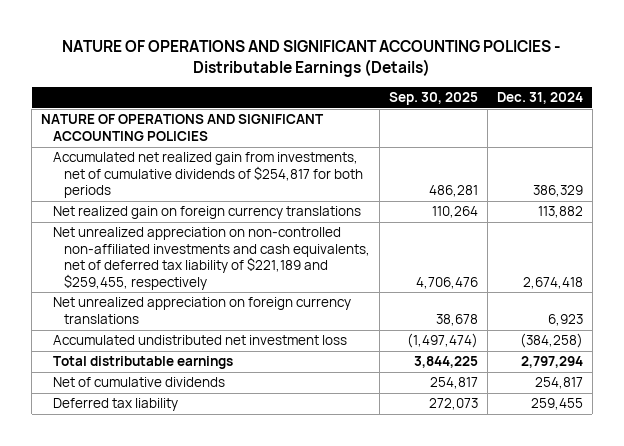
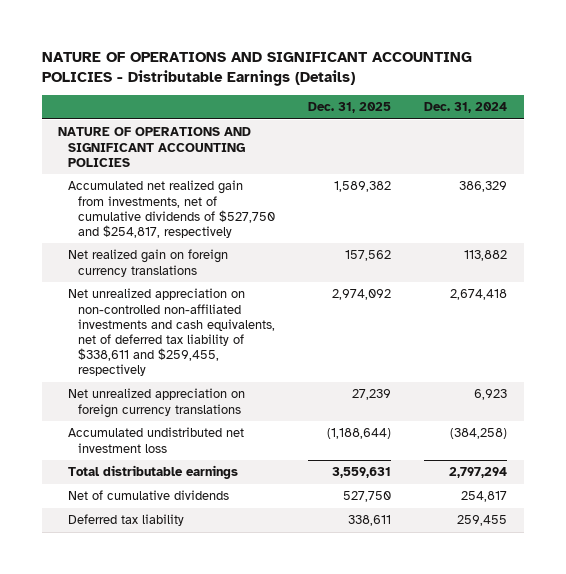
[388,92,478,106] Sep. 30, 2025 -> none
none -> [308,102,392,114] Dec. 31, 2025
[52,152,363,199] Accumulated net realized gain from investments, net of cumulative dividends of $254,817 for both periods -> [68,180,276,238] Accumulated net realized gain from investments, net of cumulative dividends of $527,750 and $254,817, respectively
[52,227,370,290] Net unrealized appreciation on non-controlled non-affiliated investments and cash equivalents, net of deferred tax liability of $221,189 and $259,455, respectively -> [68,288,276,377] Net unrealized appreciation on non-controlled non-affiliated investments and cash equivalents, net of deferred tax liability of $338,611 and $259,455, respectively

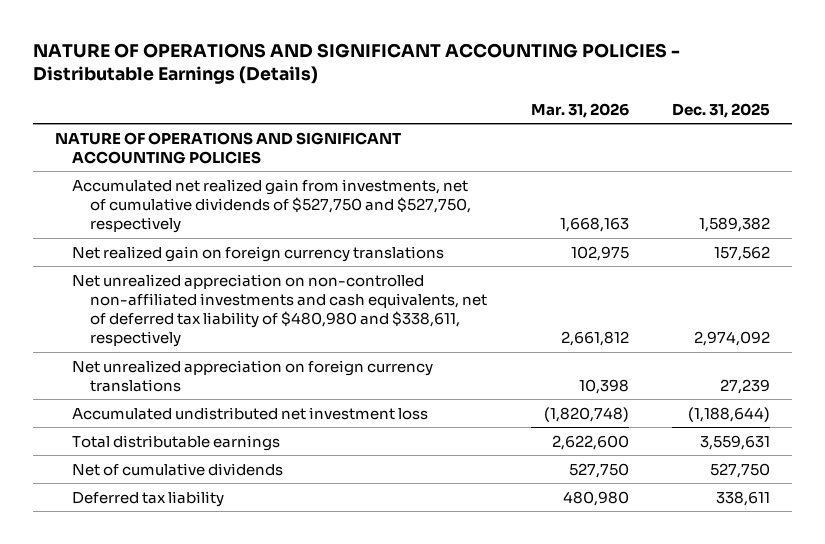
[424,102,508,114] Dec. 31, 2024 -> none
none -> [530,102,629,118] Mar. 31, 2026
[68,180,276,238] Accumulated net realized gain from investments, net of cumulative dividends of $527,750 and $254,817, respectively -> [72,178,472,234] Accumulated net realized gain from investments, net of cumulative dividends of $527,750 and $527,750, respectively
[68,288,276,377] Net unrealized appreciation on non-controlled non-affiliated investments and cash equivalents, net of deferred tax liability of $338,611 and $259,455, respectively -> [72,273,488,348] Net unrealized appreciation on non-controlled non-affiliated investments and cash equivalents, net of deferred tax liability of $480,980 and $338,611, respectively

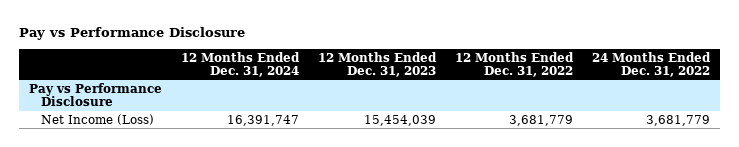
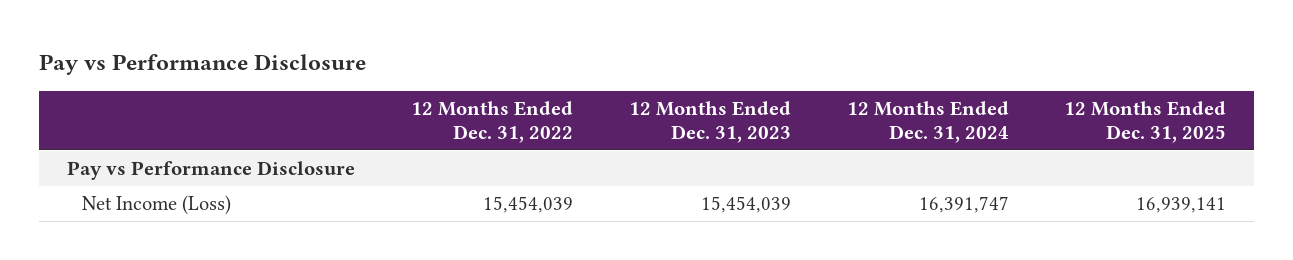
[592,51,712,77] 24 Months Ended Dec. 31, 2022 -> none
none -> [1064,101,1227,143] 12 Months Ended Dec. 31, 2025
[509,114,574,126] 3,681,779 -> [482,196,573,214] 15,454,039

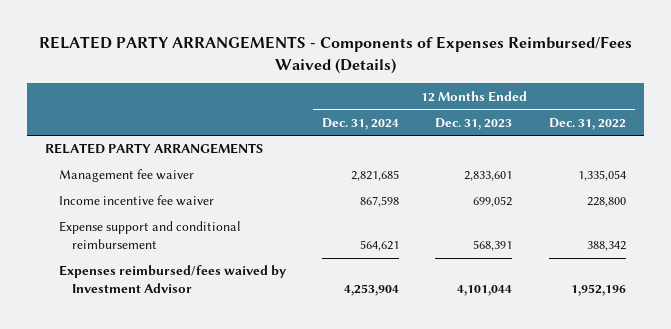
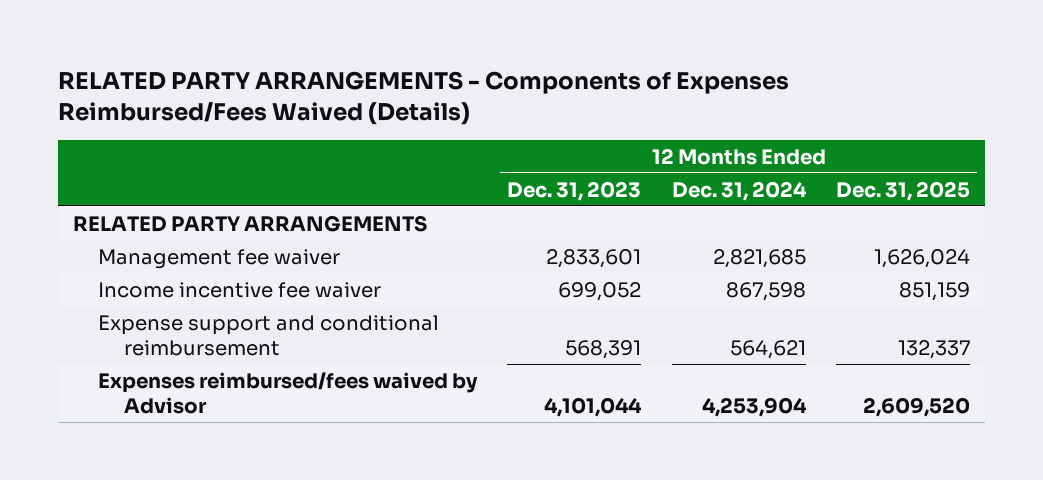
[548,117,626,130] Dec. 31, 2022 -> none
none -> [835,180,970,201] Dec. 31, 2025
[58,265,286,294] Expenses reimbursed/fees waived by Investment Advisor -> [98,371,479,414] Expenses reimbursed/fees waived by Advisor

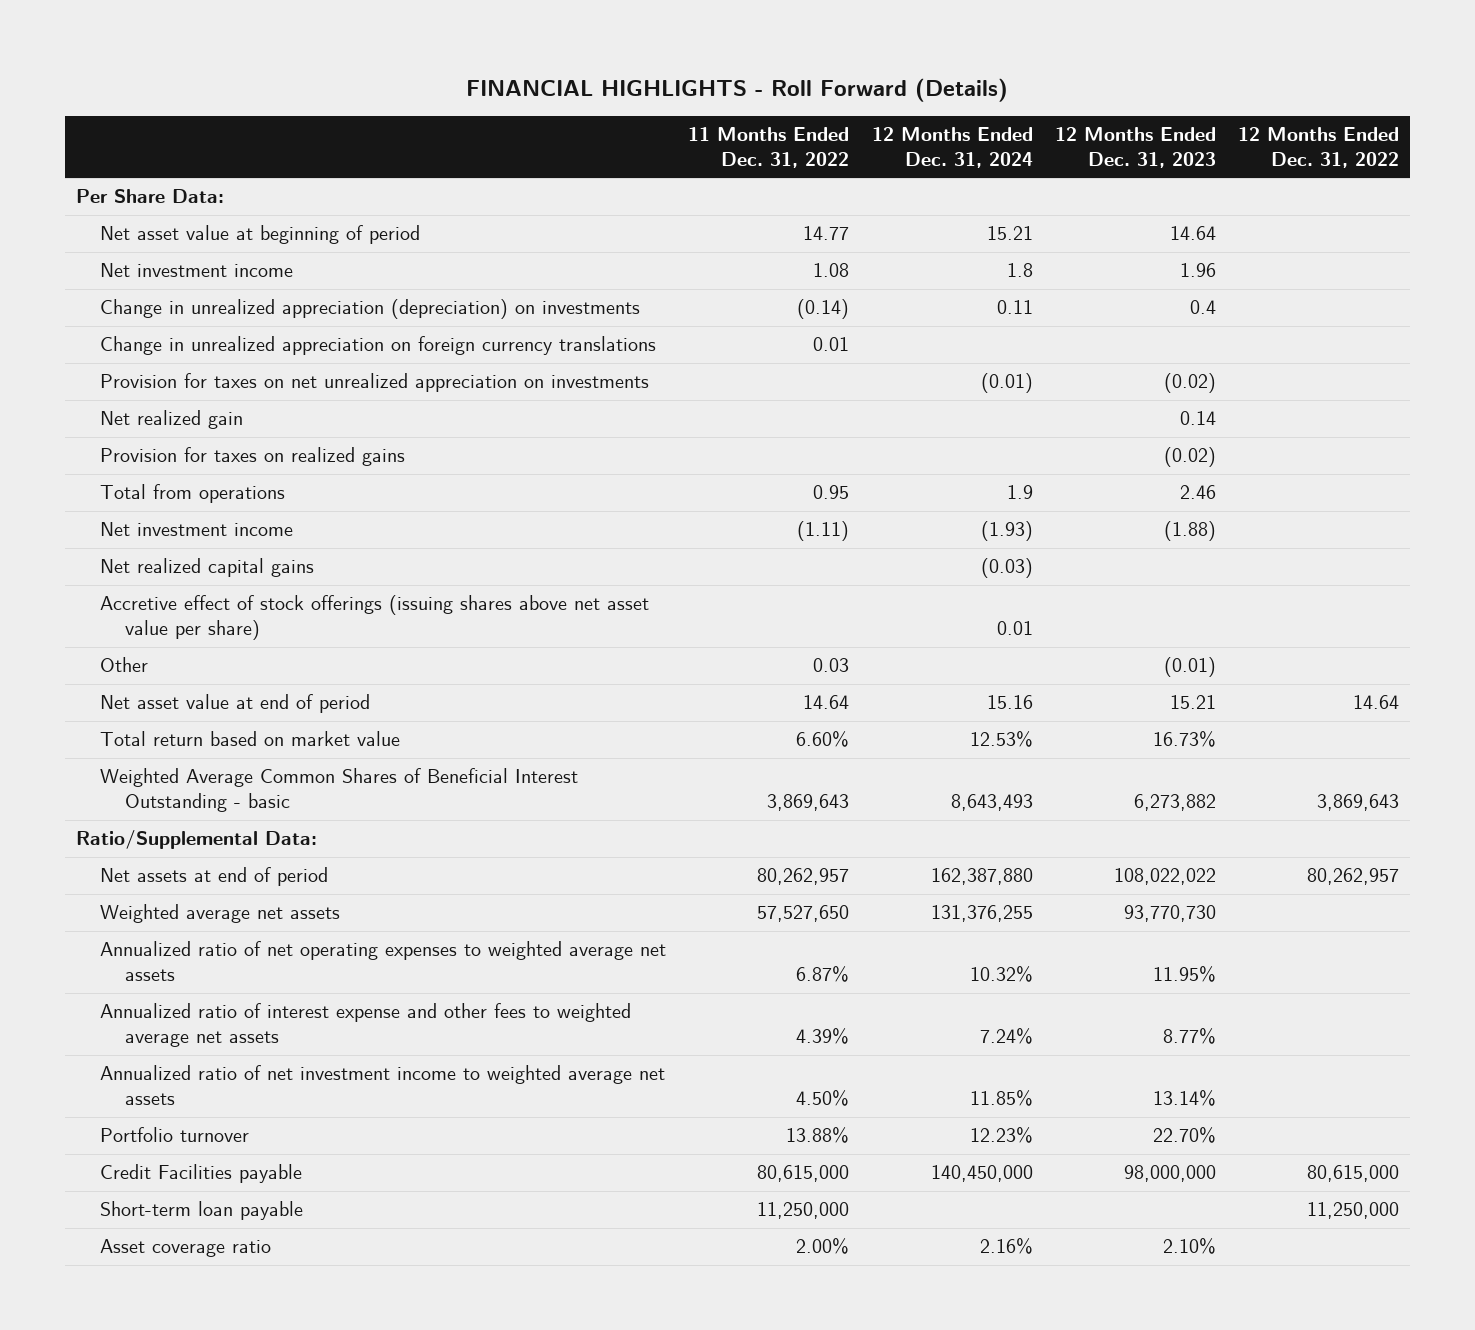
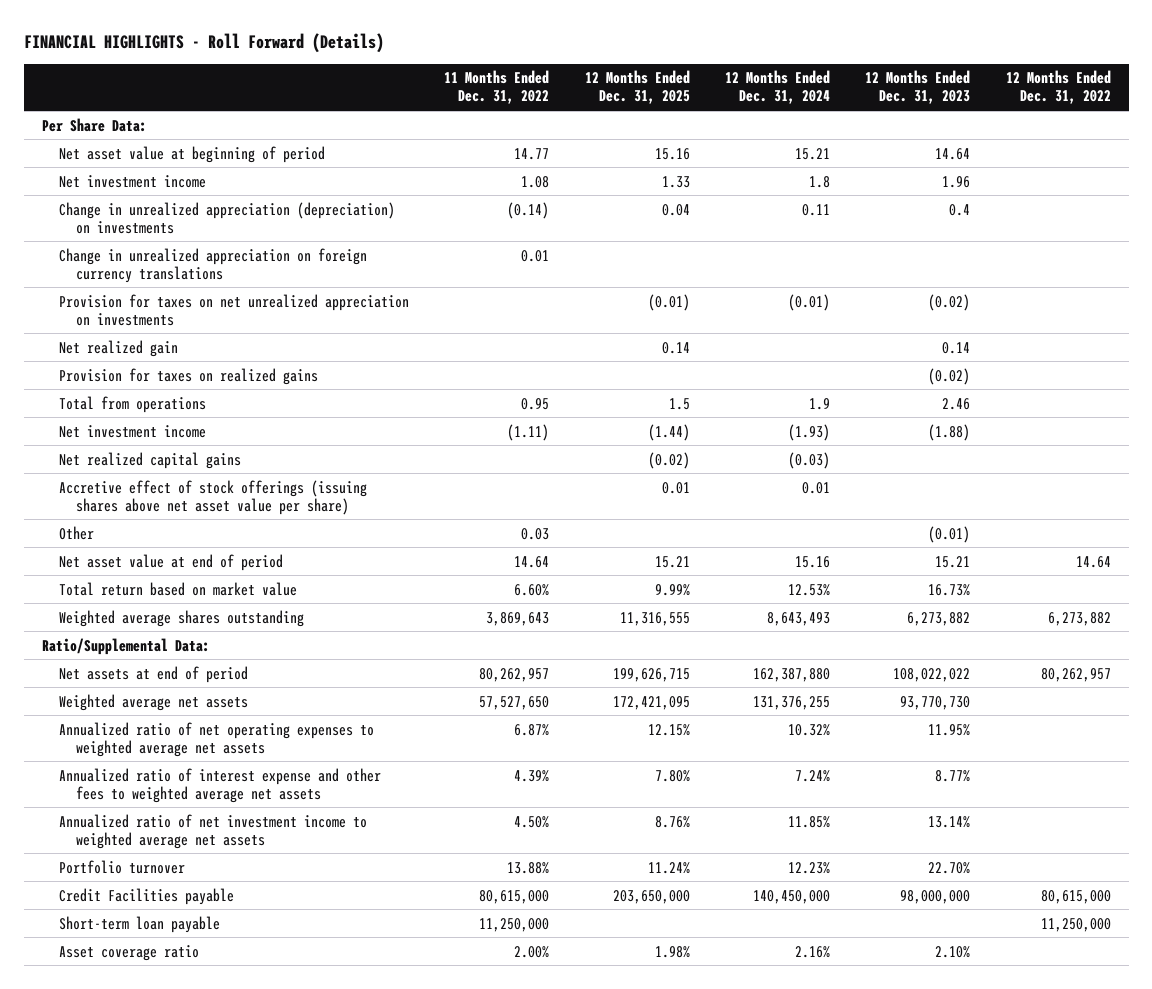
none -> [584,70,690,105] 12 Months Ended Dec. 31, 2025
[100,768,579,813] Weighted Average Common Shares of Beneficial Interest Outstanding - basic -> [58,609,304,627] Weighted average shares outstanding
[1316,794,1399,812] 3,869,643 -> [1047,611,1111,626] 6,273,882

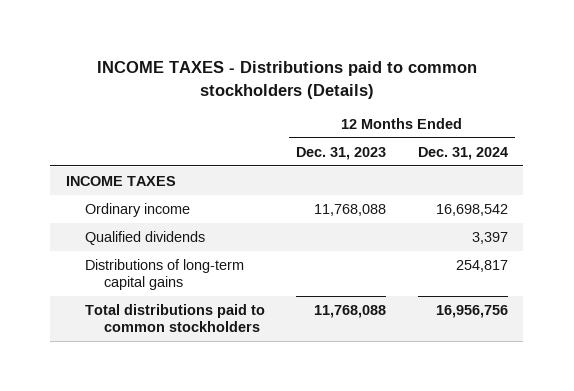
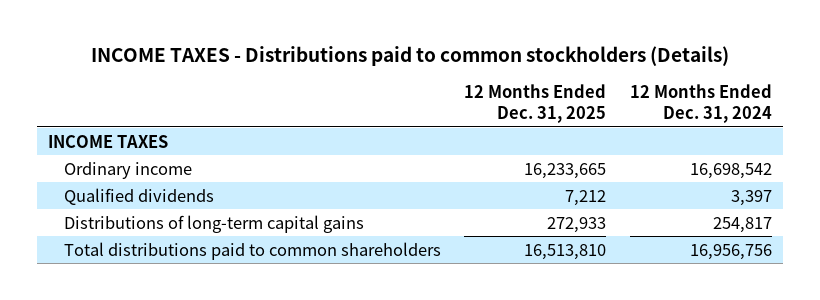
[296,146,387,160] Dec. 31, 2023 -> none
none -> [464,84,607,124] 12 Months Ended Dec. 31, 2025
[85,303,266,332] Total distributions paid to common stockholders -> [64,241,442,260] Total distributions paid to common shareholders

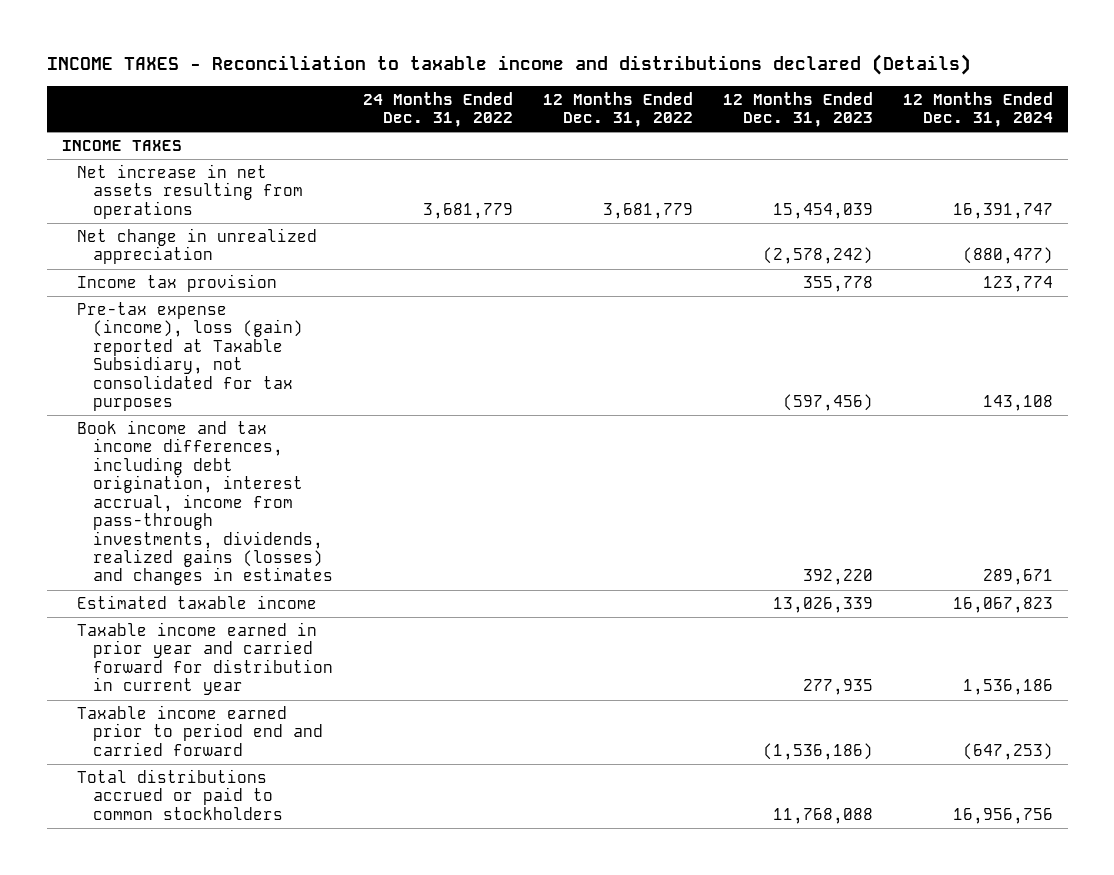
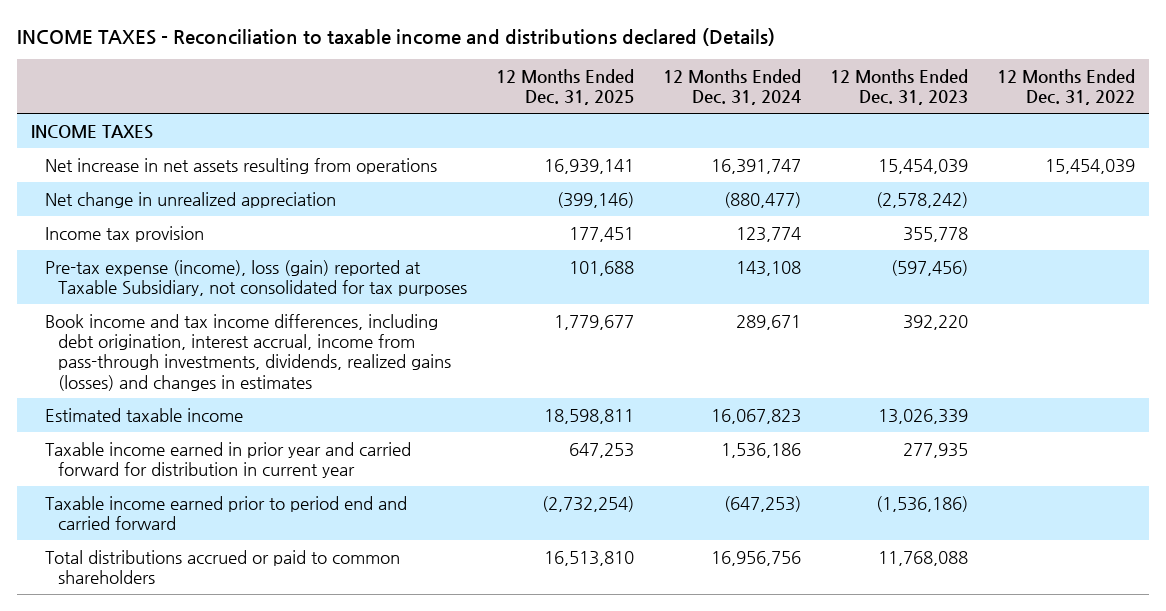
[362,91,513,128] 24 Months Ended Dec. 31, 2022 -> none
none -> [495,68,634,106] 12 Months Ended Dec. 31, 2025
[602,202,693,219] 3,681,779 -> [1044,158,1135,174] 15,454,039
[77,768,284,820] Total distributions accrued or paid to common stockholders -> [44,549,400,584] Total distributions accrued or paid to common shareholders

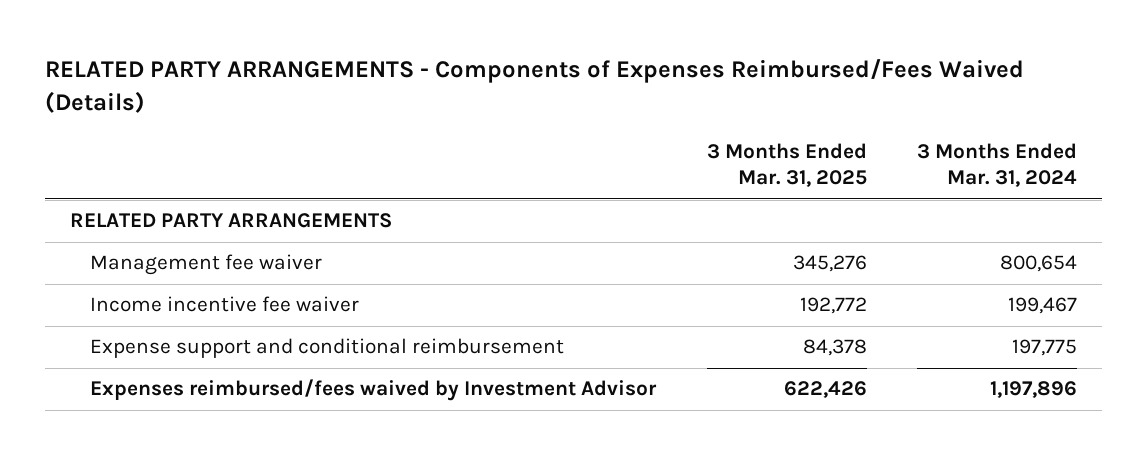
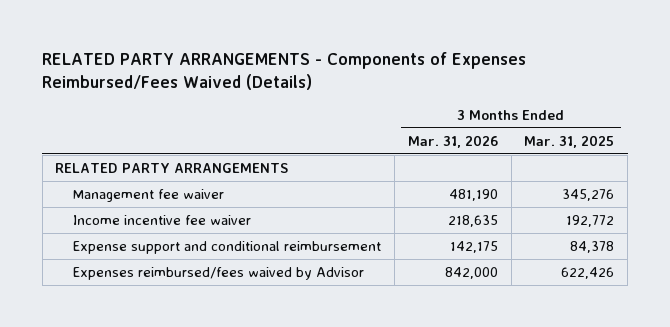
[917,143,1078,188] 3 Months Ended Mar. 31, 2024 -> none
none -> [407,134,498,148] Mar. 31, 2026
[90,379,658,402] Expenses reimbursed/fees waived by Investment Advisor -> [73,266,365,280] Expenses reimbursed/fees waived by Advisor

